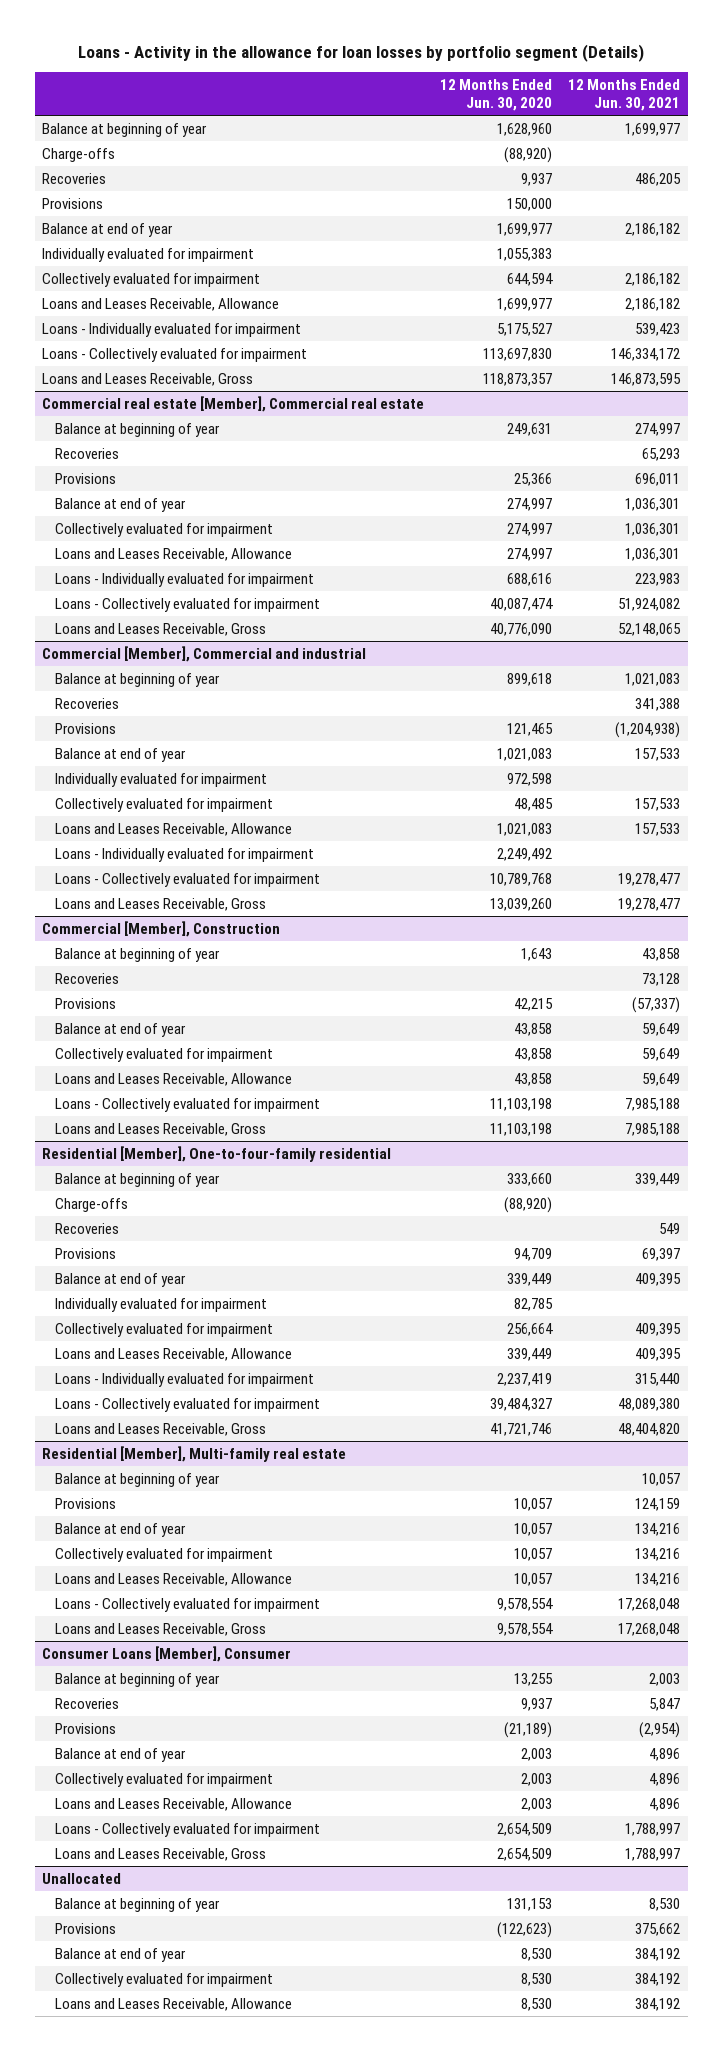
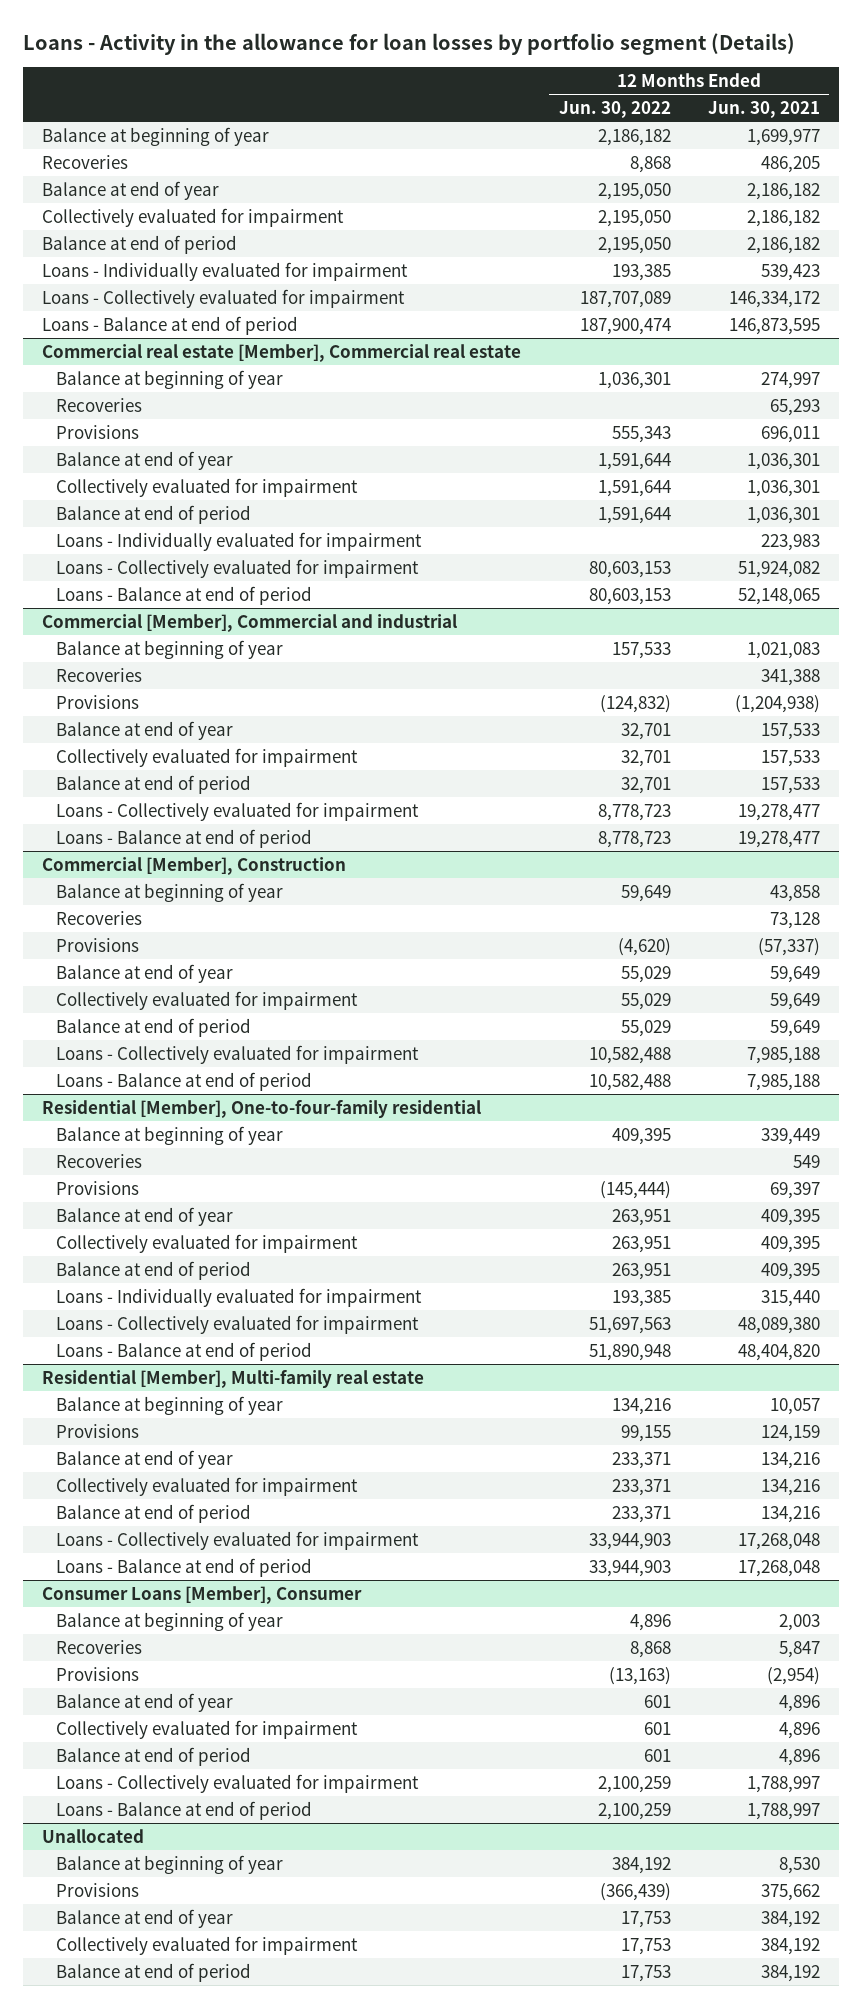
[440,79,553,111] 12 Months Ended Jun. 30, 2020 -> none
none -> [558,101,671,119] Jun. 30, 2022
[42,147,116,162] Charge-offs -> none
[42,197,104,209] Provisions -> none
[42,247,255,262] Individually evaluated for impairment -> none
[42,297,280,311] Loans and Leases Receivable, Allowance -> [42,234,238,254] Balance at end of period
[42,372,254,386] Loans and Leases Receivable, Gross -> [42,315,299,335] Loans - Balance at end of period
[54,547,292,561] Loans and Leases Receivable, Allowance -> [56,504,252,524] Balance at end of period
[54,622,266,636] Loans and Leases Receivable, Gross -> [56,585,313,605] Loans - Balance at end of period
[54,772,267,787] Individually evaluated for impairment -> none
[54,847,314,862] Loans - Individually evaluated for impairment -> none
[54,822,292,836] Loans and Leases Receivable, Allowance -> [56,774,252,794] Balance at end of period
[54,897,266,911] Loans and Leases Receivable, Gross -> [56,828,313,848] Loans - Balance at end of period
[54,1072,292,1086] Loans and Leases Receivable, Allowance -> [56,1017,252,1037] Balance at end of period
[54,1122,266,1136] Loans and Leases Receivable, Gross -> [56,1071,313,1091] Loans - Balance at end of period
[54,1197,128,1212] Charge-offs -> none
[54,1297,267,1312] Individually evaluated for impairment -> none
[54,1347,292,1361] Loans and Leases Receivable, Allowance -> [56,1260,252,1280] Balance at end of period
[54,1422,266,1436] Loans and Leases Receivable, Gross -> [56,1341,313,1361] Loans - Balance at end of period
[54,1572,292,1586] Loans and Leases Receivable, Allowance -> [56,1503,252,1523] Balance at end of period
[54,1622,266,1636] Loans and Leases Receivable, Gross -> [56,1557,313,1577] Loans - Balance at end of period
[54,1797,292,1811] Loans and Leases Receivable, Allowance -> [56,1746,252,1766] Balance at end of period
[54,1847,266,1861] Loans and Leases Receivable, Gross -> [56,1800,313,1820] Loans - Balance at end of period
[54,1997,292,2011] Loans and Leases Receivable, Allowance -> [56,1962,252,1982] Balance at end of period

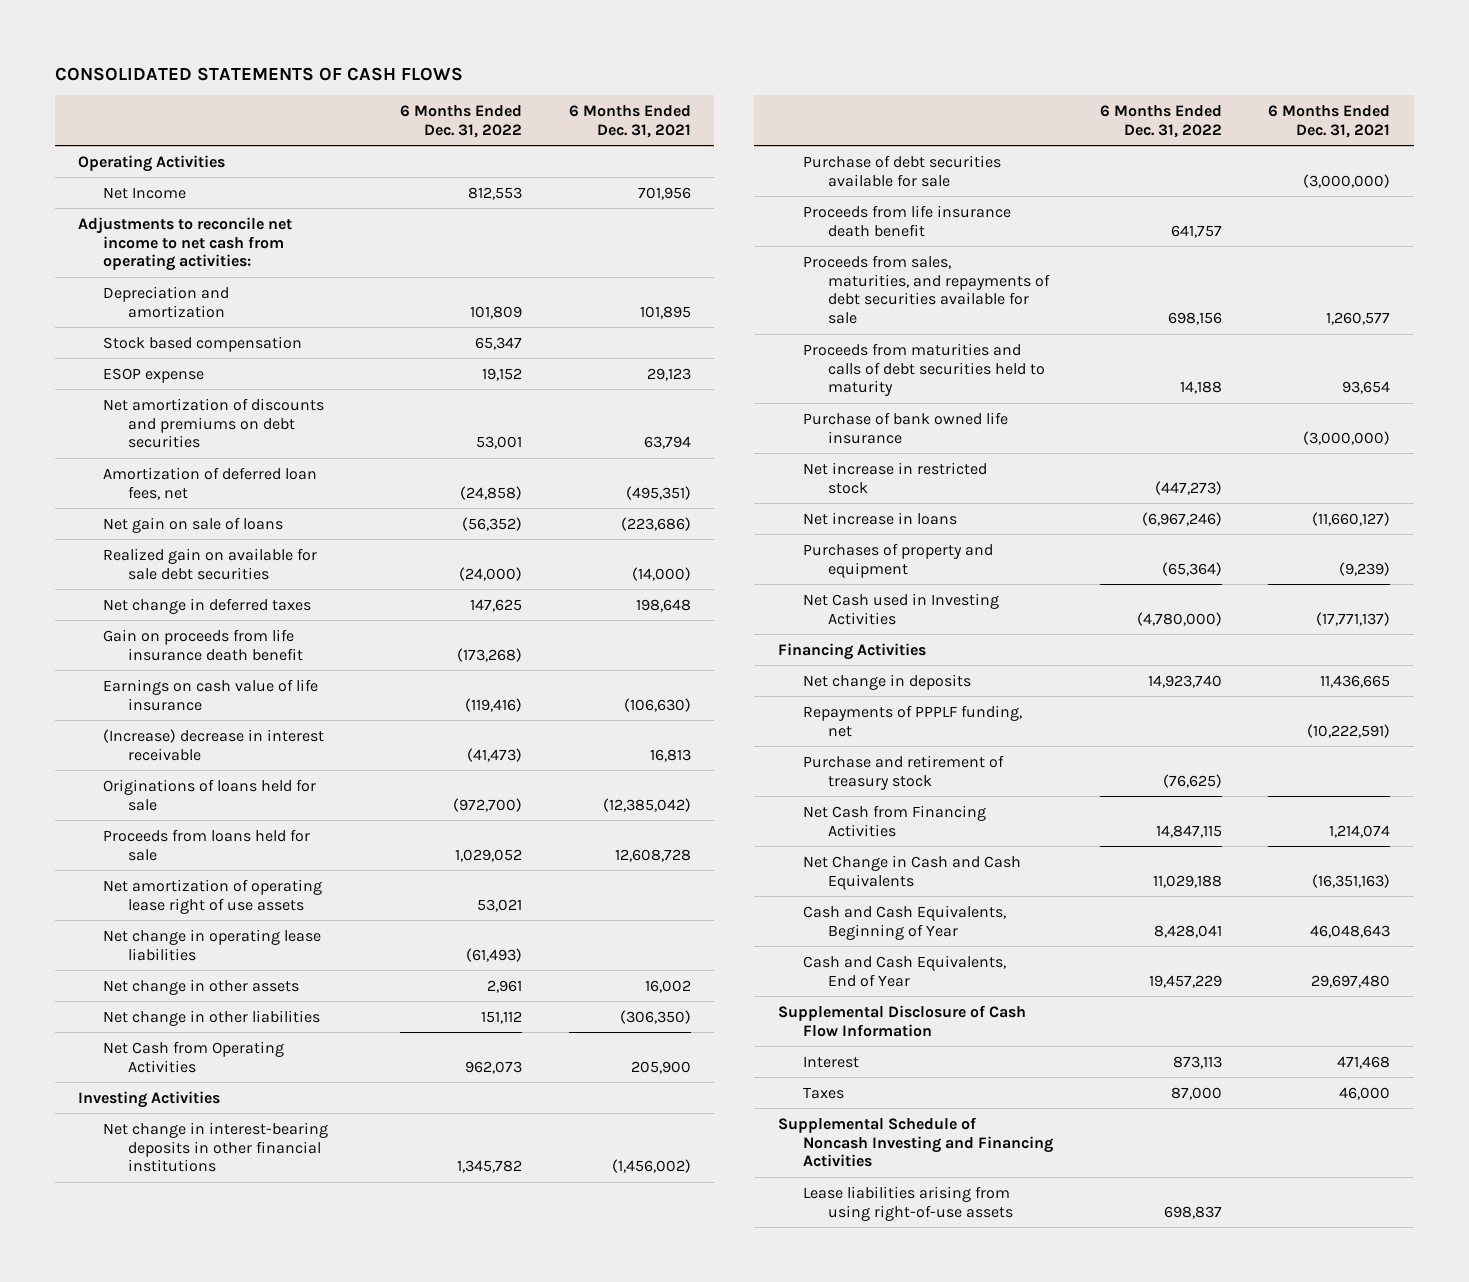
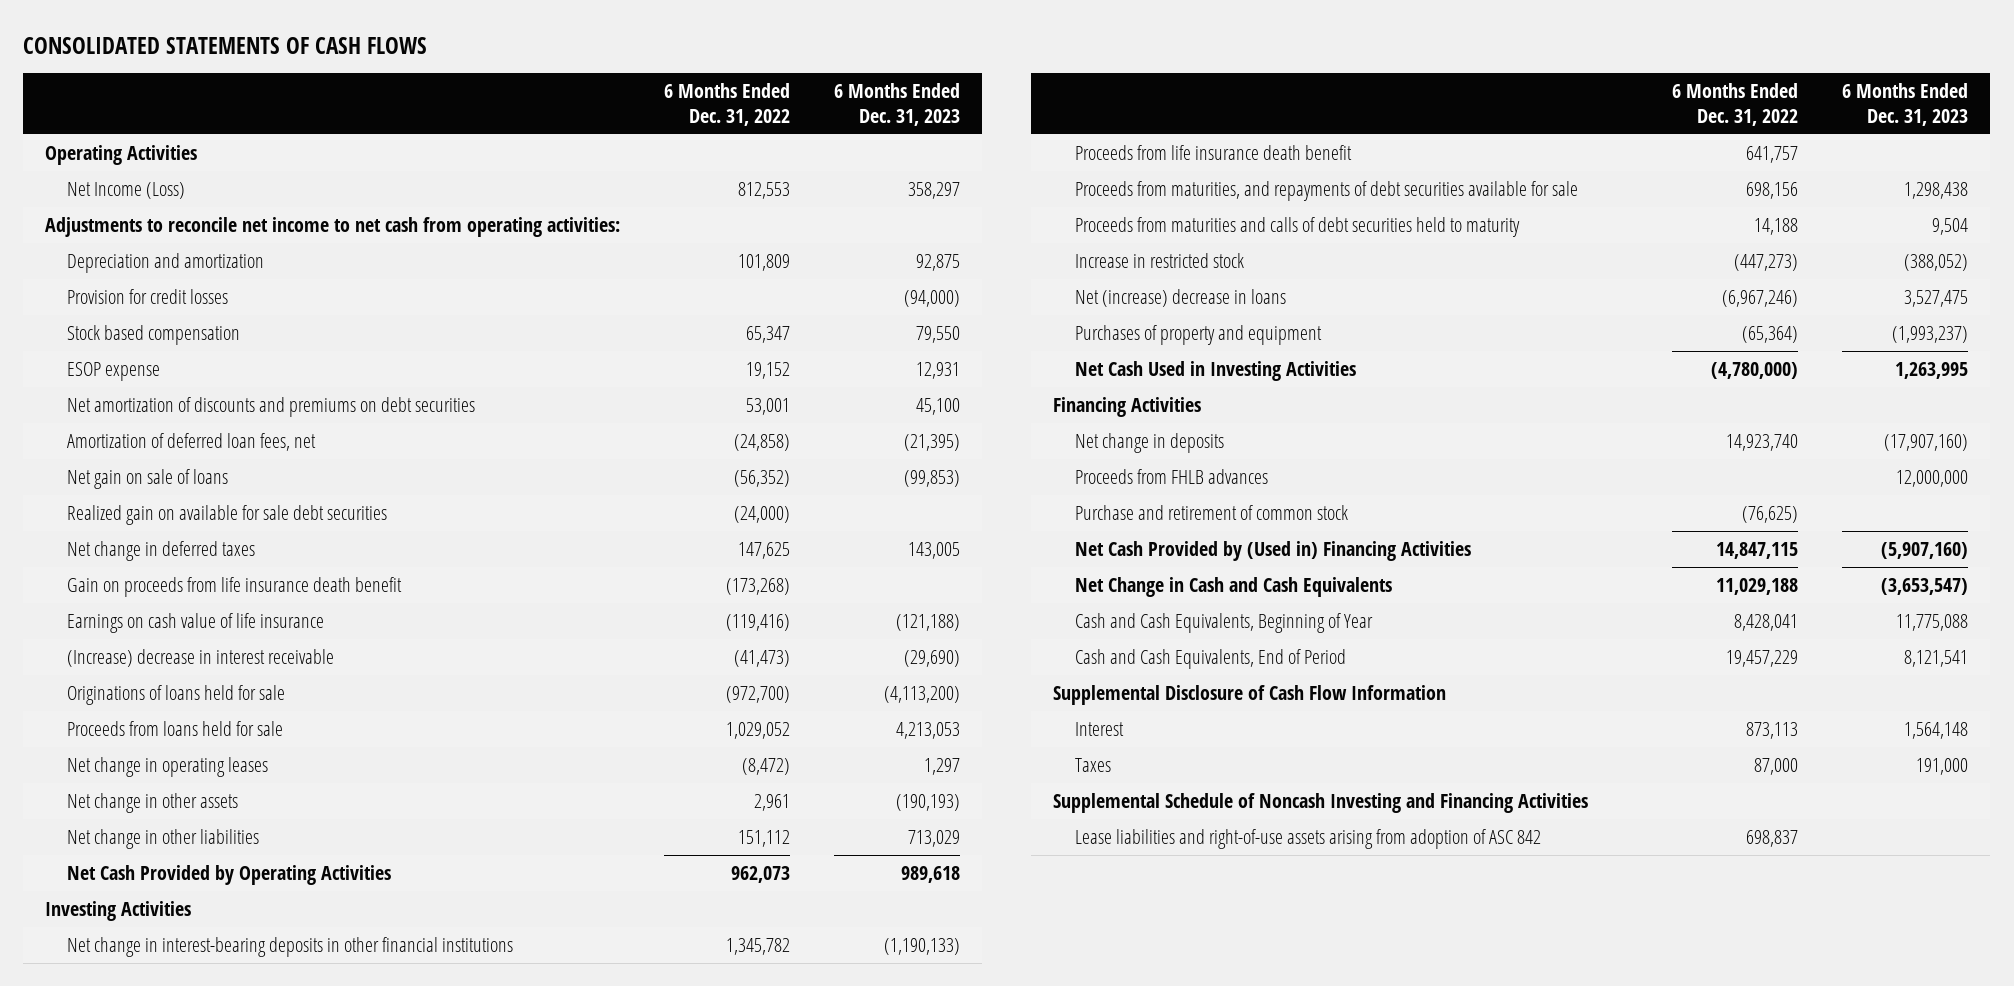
[568,105,691,138] 6 Months Ended Dec. 31, 2021 -> none
none -> [834,83,961,126] 6 Months Ended Dec. 31, 2023
[103,186,187,199] Net Income -> [67,181,186,199] Net Income (Loss)
none -> [67,288,229,304] Provision for credit losses
[103,878,323,914] Net amortization of operating lease right of use assets -> none
[103,928,322,961] Net change in operating lease liabilities -> [67,756,269,777] Net change in operating leases
[466,947,523,962] (61,493) -> [742,757,791,775] (8,472)
[103,1040,285,1073] Net Cash from Operating Activities -> [67,864,392,885] Net Cash Provided by Operating Activities
[802,154,1001,187] Purchase of debt securities available for sale -> none
[802,254,1050,325] Proceeds from sales, maturities, and repayments of debt securities available for sale -> [1075,180,1579,201] Proceeds from maturities, and repayments of debt securities available for sale
[802,411,1008,444] Purchase of bank owned life insurance -> none
[802,461,987,494] Net increase in restricted stock -> [1075,252,1245,268] Increase in restricted stock
[802,511,957,525] Net increase in loans -> [1075,288,1287,307] Net (increase) decrease in loans
[802,592,999,625] Net Cash used in Investing Activities -> [1075,360,1357,381] Net Cash Used in Investing Activities
[802,704,1022,737] Repayments of PPPLF funding, net -> none
none -> [1075,468,1269,484] Proceeds from FHLB advances
[802,754,1004,790] Purchase and retirement of treasury stock -> [1075,504,1349,520] Purchase and retirement of common stock
[802,804,986,837] Net Cash from Financing Activities -> [1075,540,1472,561] Net Cash Provided by (Used in) Financing Activities
[802,954,1006,987] Cash and Cash Equivalents, End of Year -> [1075,648,1347,669] Cash and Cash Equivalents, End of Period
[802,1185,1013,1221] Lease liabilities arising from using right-of-use assets -> [1075,828,1542,849] Lease liabilities and right-of-use assets arising from adoption of ASC 842

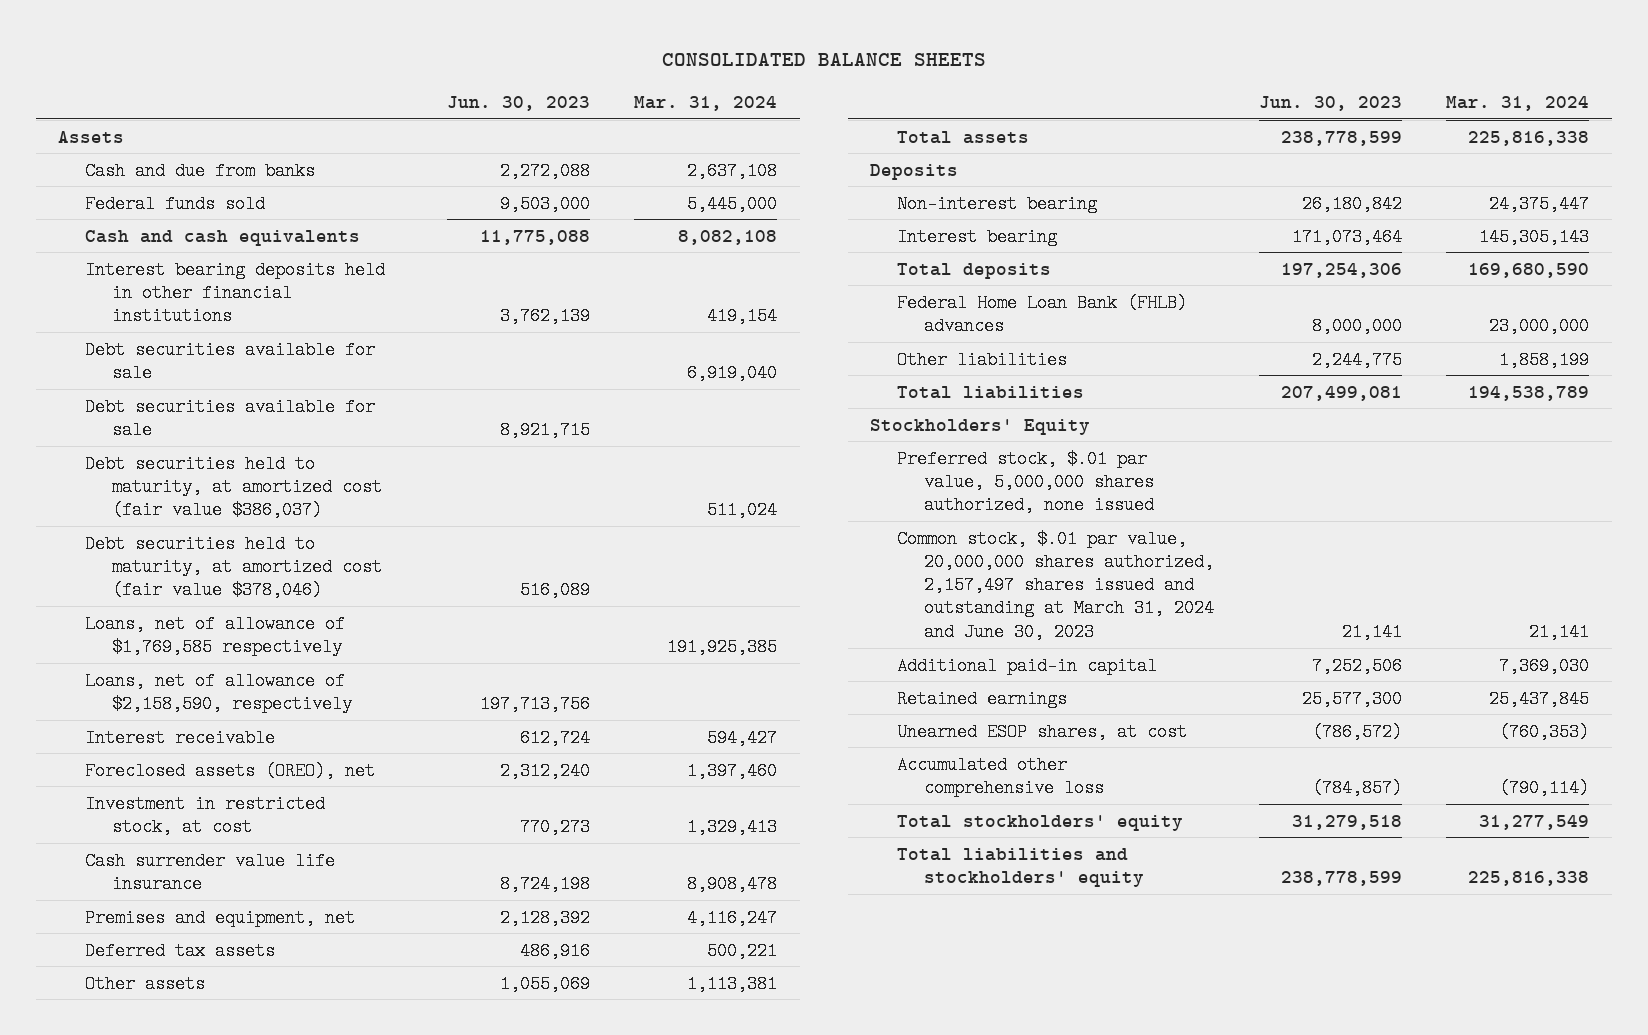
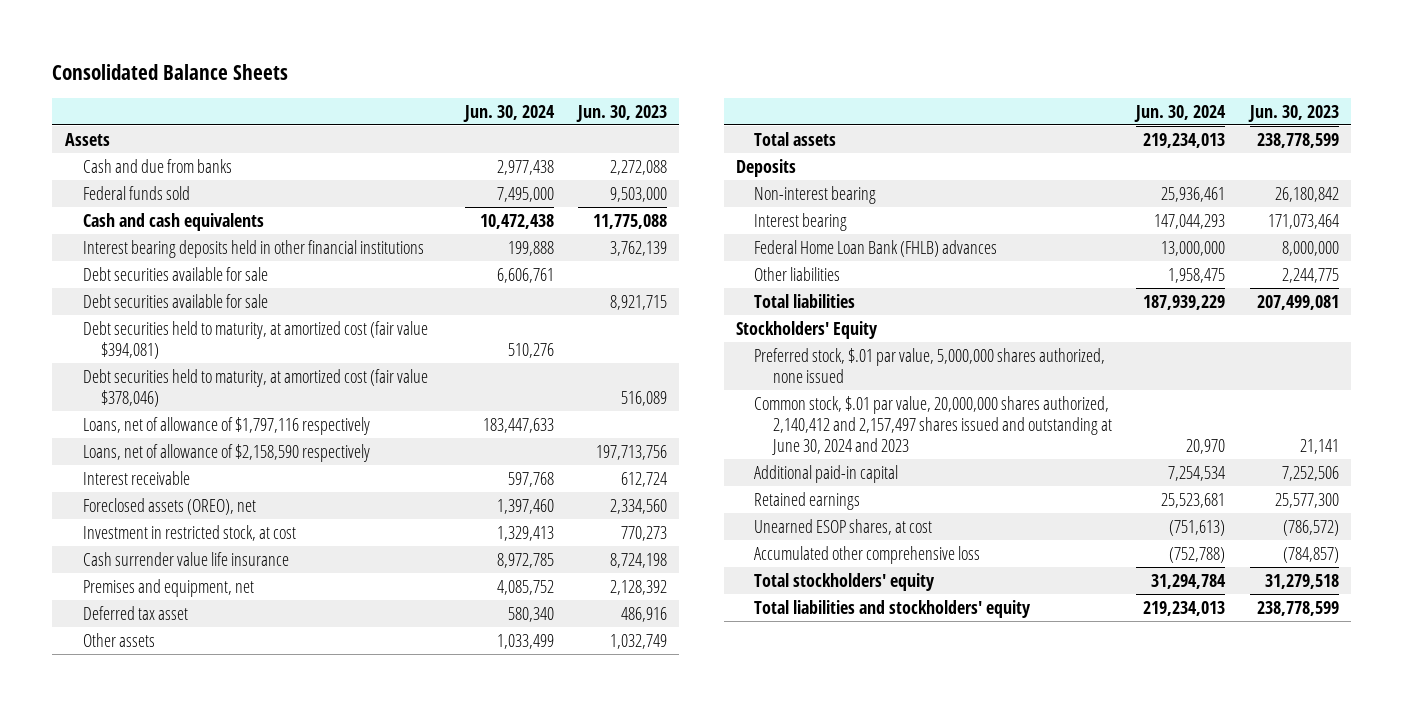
[661,52,986,66] CONSOLIDATED BALANCE SHEETS -> [52,64,289,81] Consolidated Balance Sheets
[634,95,778,111] Mar. 31, 2024 -> none
none -> [462,104,555,122] Jun. 30, 2024
[85,454,382,520] Debt securities held to maturity, at amortized cost (fair value $386,037) -> [82,320,428,360] Debt securities held to maturity, at amortized cost (fair value $394,081)
[85,614,346,656] Loans, net of allowance of $1,769,585 respectively -> [82,416,370,435] Loans, net of allowance of $1,797,116 respectively
[85,671,352,713] Loans, net of allowance of $2,158,590, respectively -> [82,443,370,462] Loans, net of allowance of $2,158,590 respectively
[499,761,590,780] 2,312,240 -> [610,498,668,514] 2,334,560
[85,941,276,960] Deferred tax assets -> [82,605,188,620] Deferred tax asset
[499,974,590,993] 1,055,069 -> [610,633,668,649] 1,032,749
[897,262,1052,279] Total deposits -> none
[897,529,1214,641] Common stock, $.01 par value, 20,000,000 shares authorized, 2,157,497 shares issued and outstanding at March 31, 2024 and June 30, 2023 -> [754,395,1112,456] Common stock, $.01 par value, 20,000,000 shares authorized, 2,140,412 and 2,157,497 shares issued and outstanding at June 30, 2024 and 2023

